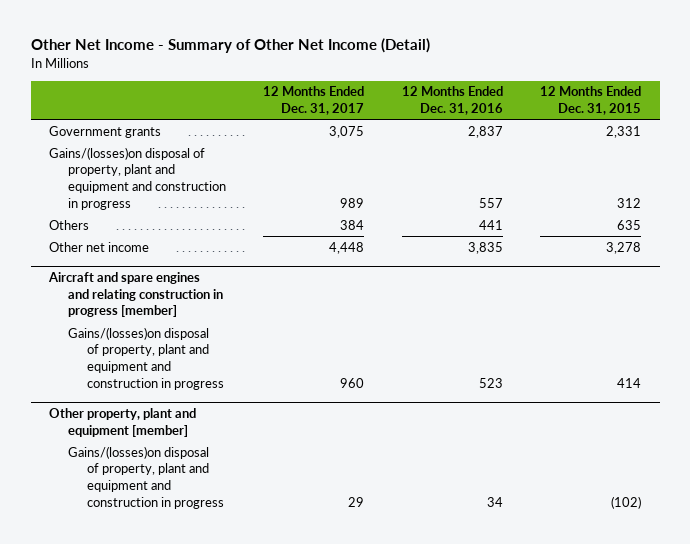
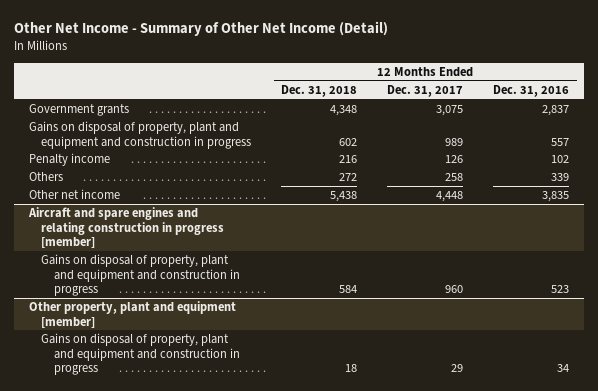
[539,86,641,115] 12 Months Ended Dec. 31, 2015 -> none
none -> [281,84,358,97] Dec. 31, 2018
[49,146,227,210] Gains/(losses)on disposal of property, plant and equipment and construction in progress -> [28,121,252,149] Gains on disposal of property, plant and equipment and construction in progress
none -> [28,153,110,167] Penalty income
[340,219,365,230] 384 -> [445,173,464,182] 258
[478,219,503,230] 441 -> [551,173,570,182] 339
[68,326,225,390] Gains/(losses)on disposal of property, plant and equipment and construction in progress -> [41,254,241,297] Gains on disposal of property, plant and equipment and construction in progress
[68,445,225,509] Gains/(losses)on disposal of property, plant and equipment and construction in progress -> [41,333,241,376] Gains on disposal of property, plant and equipment and construction in progress

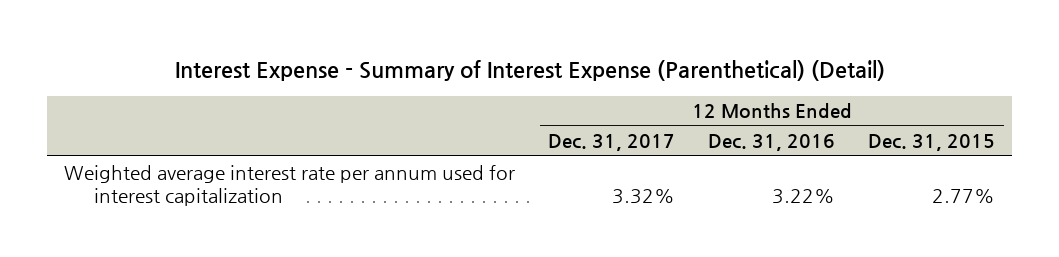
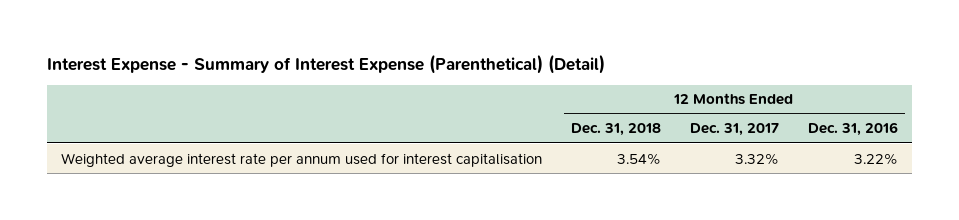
[868,134,996,152] Dec. 31, 2015 -> none
none -> [570,123,661,137] Dec. 31, 2018
[63,164,515,206] Weighted average interest rate per annum used for interest capitalization -> [61,152,543,167] Weighted average interest rate per annum used for interest capitalisation

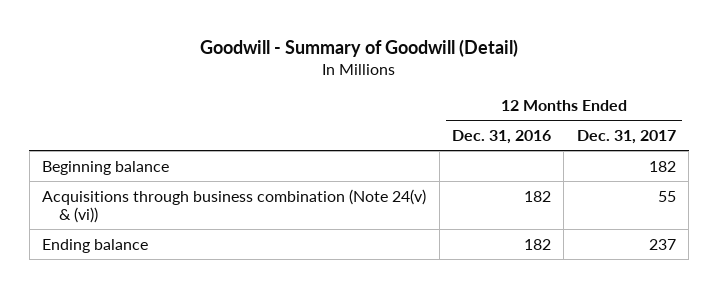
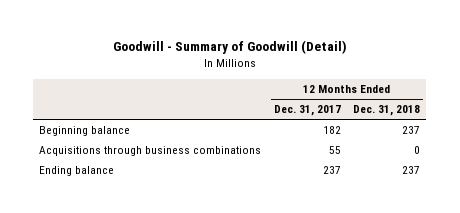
[451,130,551,145] Dec. 31, 2016 -> none
none -> [353,105,421,117] Dec. 31, 2018
[42,188,427,223] Acquisitions through business combination (Note 24(v) & (vi)) -> [39,146,262,157] Acquisitions through business combinations

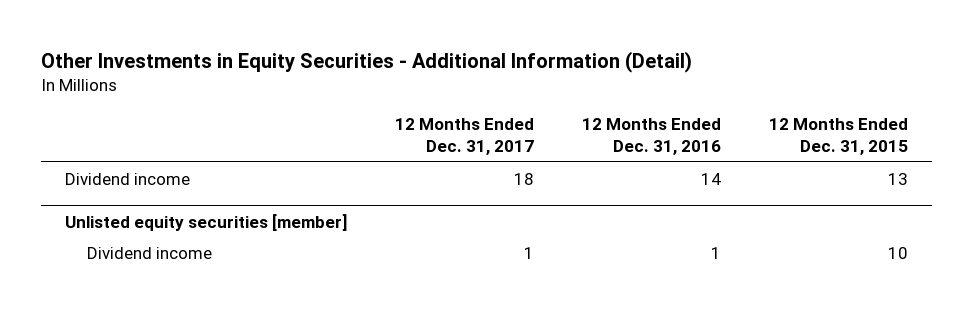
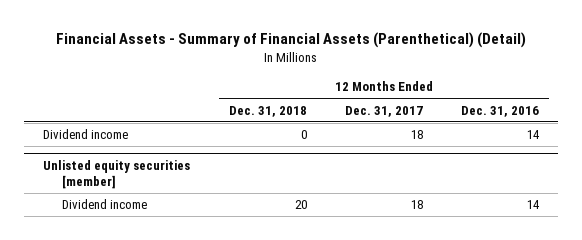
[41,51,693,74] Other Investments in Equity Securities - Additional Information (Detail) -> [56,32,527,49] Financial Assets - Summary of Financial Assets (Parenthetical) (Detail)
[768,118,908,156] 12 Months Ended Dec. 31, 2015 -> none
none -> [228,105,307,117] Dec. 31, 2018
[524,246,535,259] 1 -> [410,200,423,210] 18
[711,246,722,259] 1 -> [527,200,541,210] 14

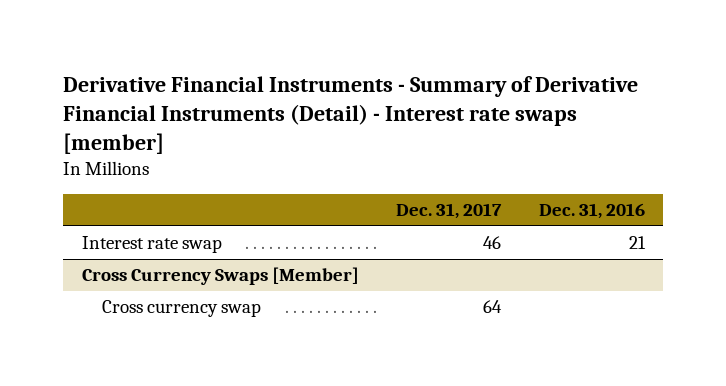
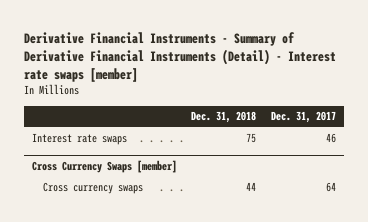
[538,203,645,220] Dec. 31, 2016 -> none
none -> [191,111,257,124] Dec. 31, 2018
[81,236,222,254] Interest rate swap -> [31,133,127,146] Interest rate swaps
[81,267,359,286] Cross Currency Swaps [Member] -> [31,160,177,174] Cross Currency Swaps [member]
[102,300,262,318] Cross currency swap -> [43,182,144,195] Cross currency swaps

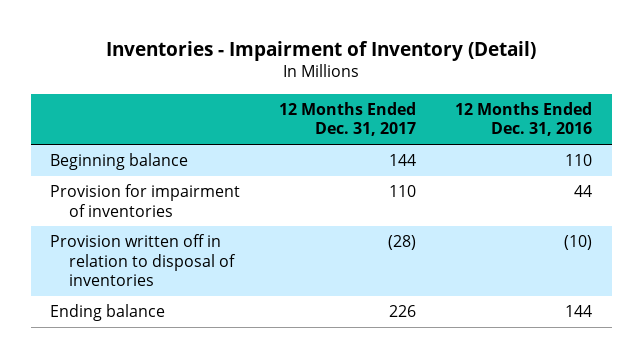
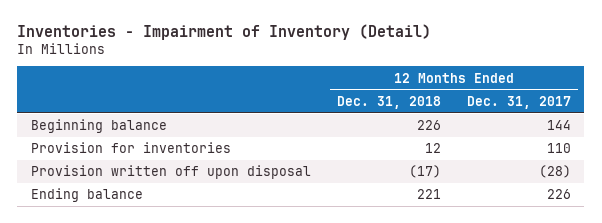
[455,101,593,137] 12 Months Ended Dec. 31, 2016 -> none
none -> [336,95,441,109] Dec. 31, 2018
[50,184,241,217] Provision for impairment of inventories -> [30,142,231,154] Provision for inventories
[50,234,237,287] Provision written off in relation to disposal of inventories -> [30,165,311,180] Provision written off upon disposal

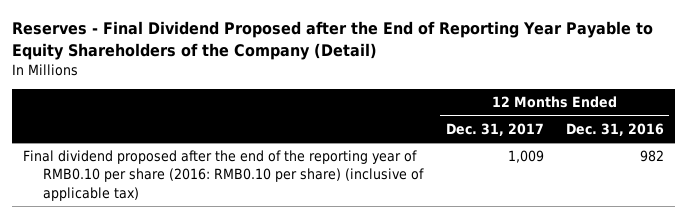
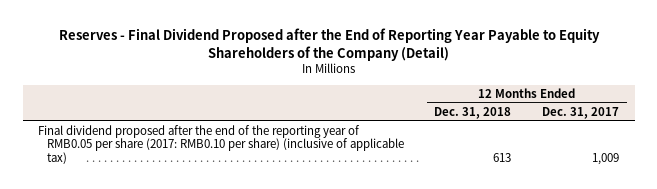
[565,122,664,136] Dec. 31, 2016 -> none
none -> [434,106,512,119] Dec. 31, 2018
[22,150,425,201] Final dividend proposed after the end of the reporting year of RMB0.10 per share (2016: RMB0.10 per share) (inclusive of applicable tax) -> [38,125,404,164] Final dividend proposed after the end of the reporting year of RMB0.05 per share (2017: RMB0.10 per share) (inclusive of applicable tax)

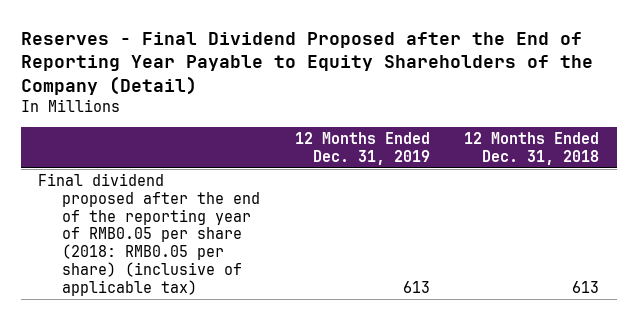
[542,106,620,119] Dec. 31, 2017 -> none
none -> [294,131,430,165] 12 Months Ended Dec. 31, 2019
[38,125,404,164] Final dividend proposed after the end of the reporting year of RMB0.05 per share (2017: RMB0.10 per share) (inclusive of applicable tax) -> [38,172,260,296] Final dividend proposed after the end of the reporting year of RMB0.05 per share (2018: RMB0.05 per share) (inclusive of applicable tax)

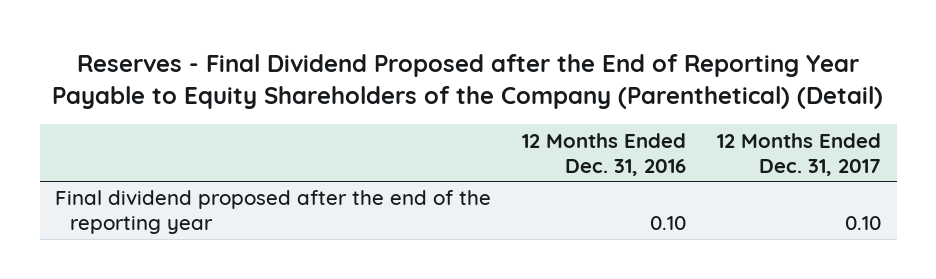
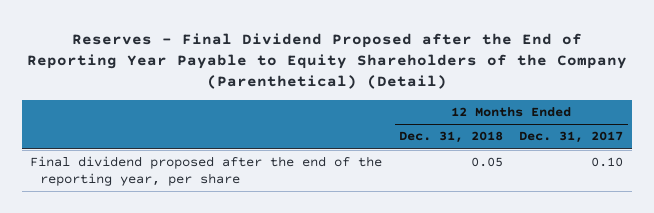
[522,132,687,176] 12 Months Ended Dec. 31, 2016 -> none
none -> [398,131,503,144] Dec. 31, 2018
[55,190,492,235] Final dividend proposed after the end of the reporting year -> [30,156,383,187] Final dividend proposed after the end of the reporting year, per share

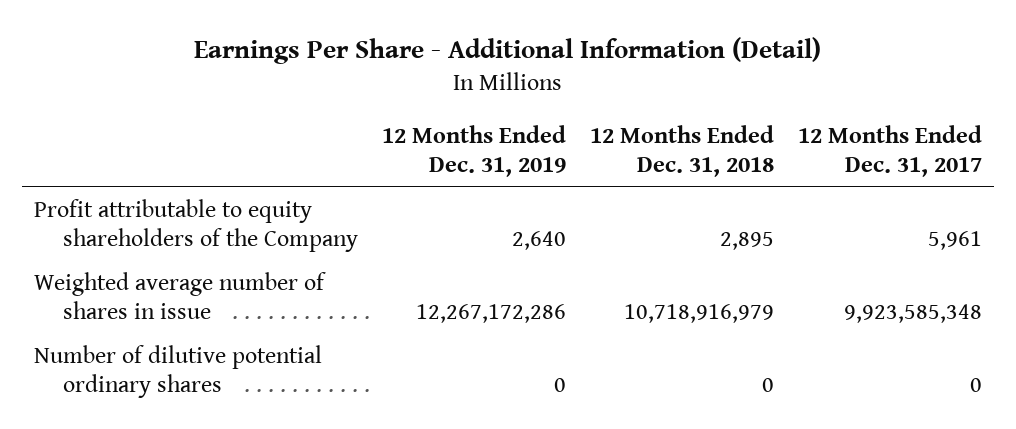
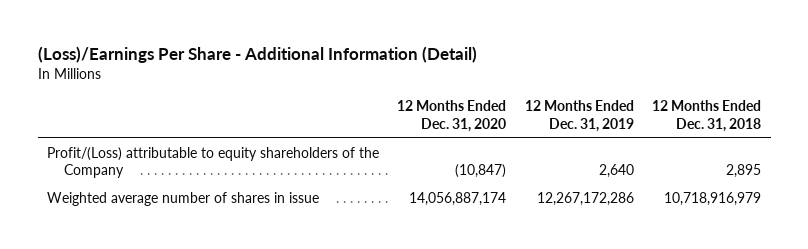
[193,37,821,65] Earnings Per Share - Additional Information (Detail) -> [37,45,477,63] (Loss)/Earnings Per Share - Additional Information (Detail)
[798,125,983,178] 12 Months Ended Dec. 31, 2017 -> none
none -> [397,100,507,133] 12 Months Ended Dec. 31, 2020
[33,199,359,253] Profit attributable to equity shareholders of the Company -> [46,146,379,179] Profit/(Loss) attributable to equity shareholders of the Company
[33,345,322,399] Number of dilutive potential ordinary shares -> none

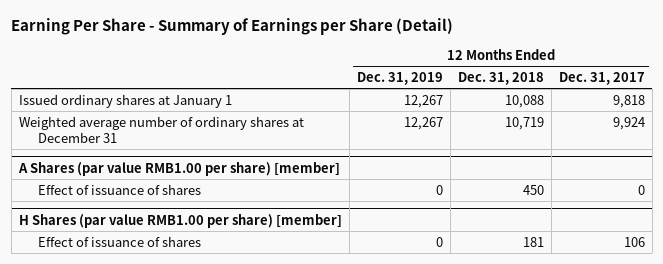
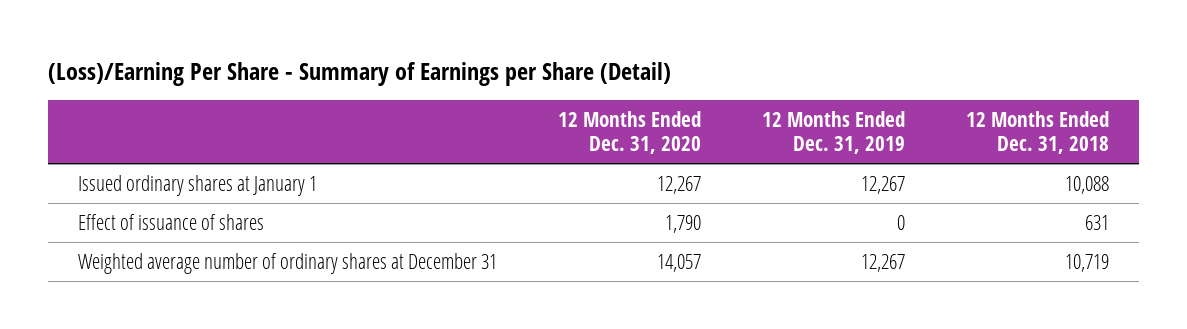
[11,18,454,36] Earning Per Share - Summary of Earnings per Share (Detail) -> [47,61,671,86] (Loss)/Earning Per Share - Summary of Earnings per Share (Detail)
[558,71,645,85] Dec. 31, 2017 -> none
none -> [558,111,702,155] 12 Months Ended Dec. 31, 2020
none -> [78,213,265,230] Effect of issuance of shares
[17,161,340,176] A Shares (par value RMB1.00 per share) [member] -> none
[38,183,202,195] Effect of issuance of shares -> none
[18,213,342,228] H Shares (par value RMB1.00 per share) [member] -> none
[38,235,202,247] Effect of issuance of shares -> none

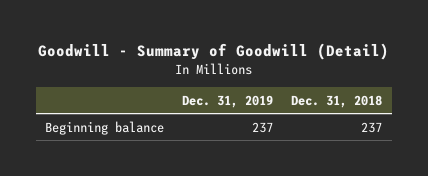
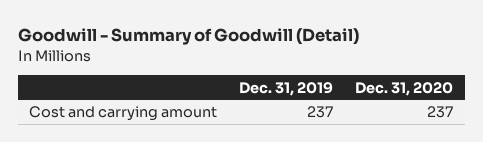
[291,94,383,108] Dec. 31, 2018 -> none
none -> [355,81,454,96] Dec. 31, 2020
[45,120,165,135] Beginning balance -> [29,106,218,122] Cost and carrying amount

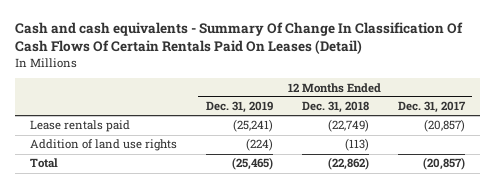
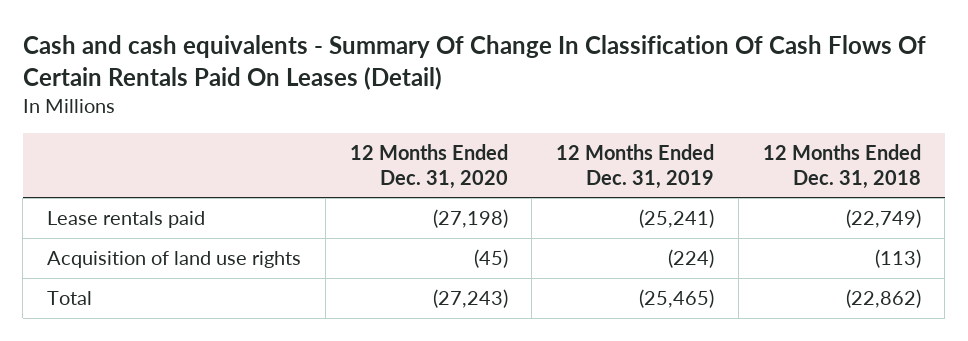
[398,101,467,114] Dec. 31, 2017 -> none
none -> [349,144,508,189] 12 Months Ended Dec. 31, 2020
[29,139,177,152] Addition of land use rights -> [47,251,302,269] Acquisition of land use rights

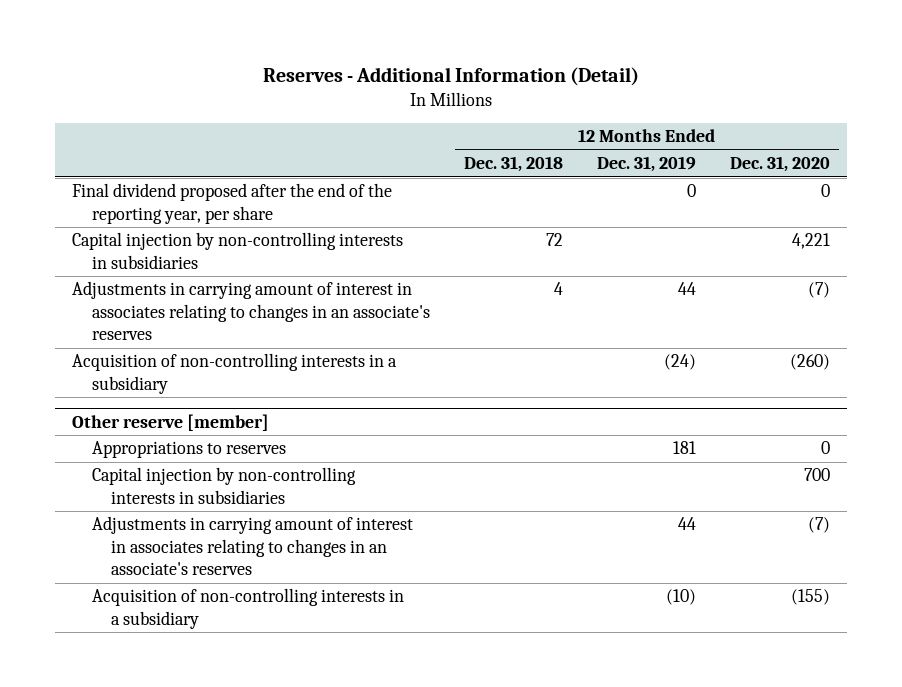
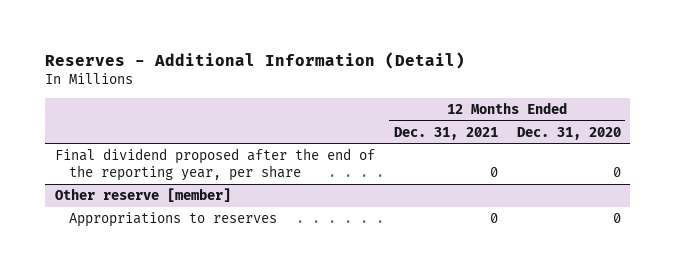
[463,156,563,173] Dec. 31, 2018 -> none
[596,156,696,173] Dec. 31, 2019 -> none
none -> [393,126,498,140] Dec. 31, 2021
[72,232,404,269] Capital injection by non-controlling interests in subsidiaries -> none
[72,281,430,341] Adjustments in carrying amount of interest in associates relating to changes in an associate's reserves -> none
[72,353,398,394] Acquisition of non-controlling interests in a subsidiary -> none
[91,467,356,504] Capital injection by non-controlling interests in subsidiaries -> none
[91,516,413,576] Adjustments in carrying amount of interest in associates relating to changes in an associate's reserves -> none
[91,588,404,629] Acquisition of non-controlling interests in a subsidiary -> none

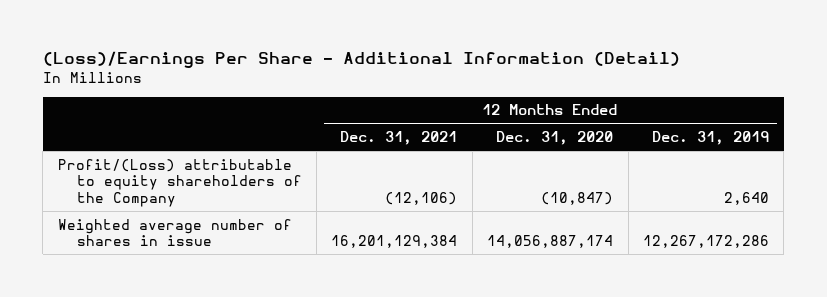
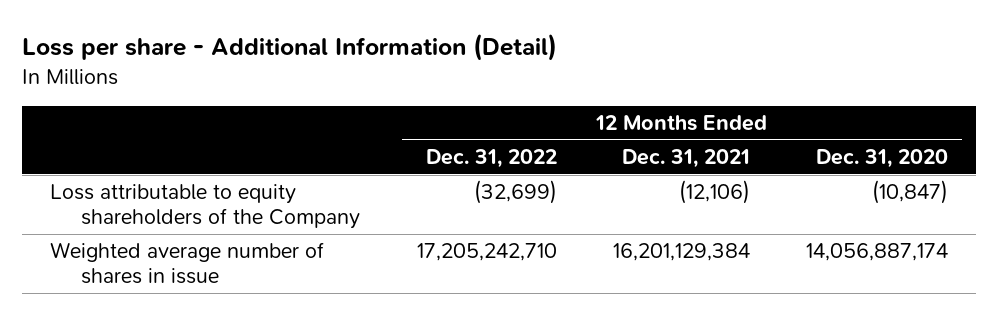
[42,51,680,69] (Loss)/Earnings Per Share - Additional Information (Detail) -> [22,33,558,62] Loss per share - Additional Information (Detail)
[652,131,770,146] Dec. 31, 2019 -> none
none -> [425,148,557,168] Dec. 31, 2022
[57,158,302,207] Profit/(Loss) attributable to equity shareholders of the Company -> [50,184,361,230] Loss attributable to equity shareholders of the Company

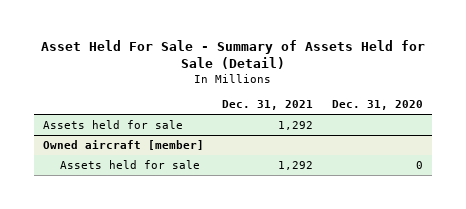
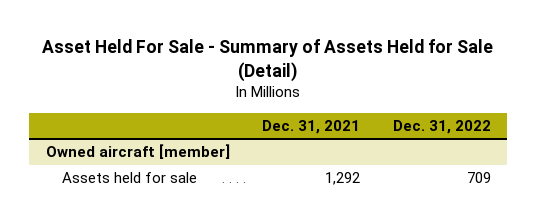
[331,100,423,111] Dec. 31, 2020 -> none
none -> [392,119,491,134] Dec. 31, 2022
[43,120,184,130] Assets held for sale -> none

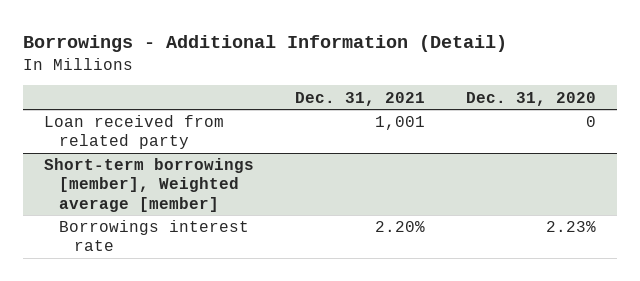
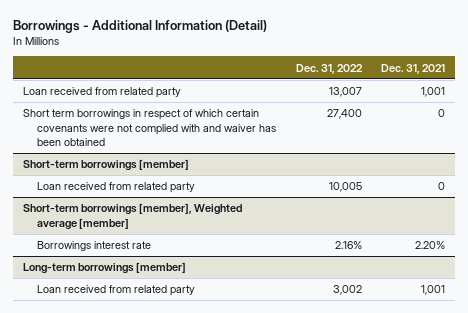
[466,91,597,106] Dec. 31, 2020 -> none
none -> [295,63,363,74] Dec. 31, 2022
none -> [22,109,276,146] Short term borrowings in respect of which certain covenants were not complied with and waiver has been obtained
none -> [22,159,189,172] Short-term borrowings [member]
none -> [36,182,195,194] Loan received from related party
none -> [22,262,186,275] Long-term borrowings [member]
none -> [36,285,195,297] Loan received from related party

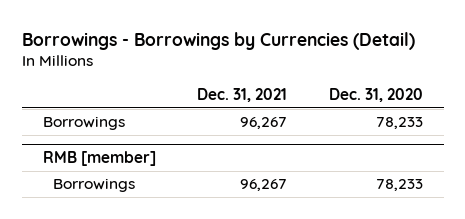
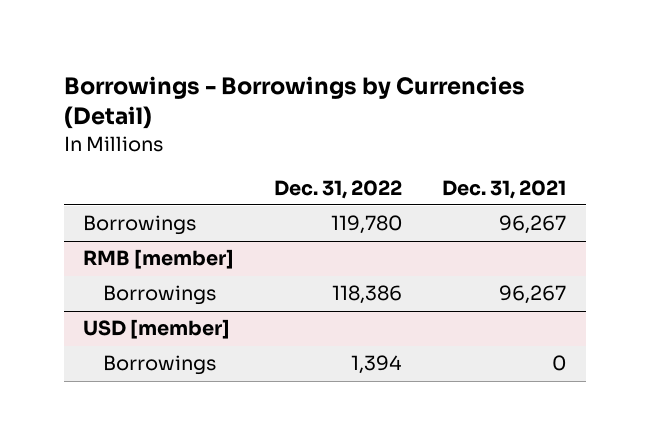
[328,88,423,103] Dec. 31, 2020 -> none
none -> [274,179,403,199] Dec. 31, 2022
none -> [83,319,231,340] USD [member]
none -> [103,355,217,376] Borrowings

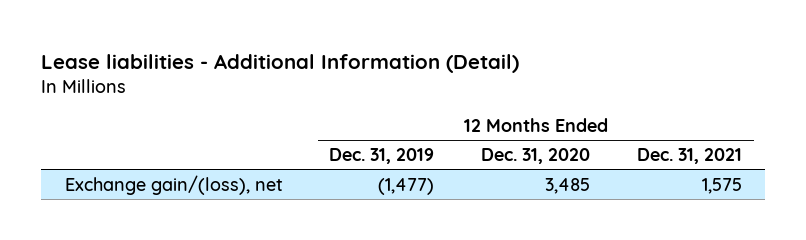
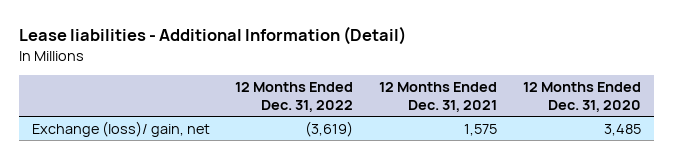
[329,147,435,164] Dec. 31, 2019 -> none
none -> [235,81,354,112] 12 Months Ended Dec. 31, 2022
[64,174,283,195] Exchange gain/(loss), net -> [31,120,210,137] Exchange (loss)/ gain, net

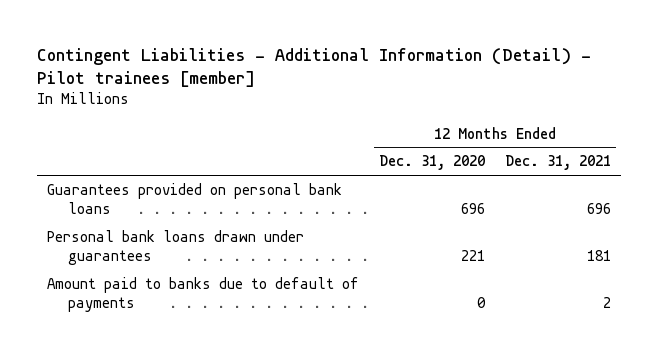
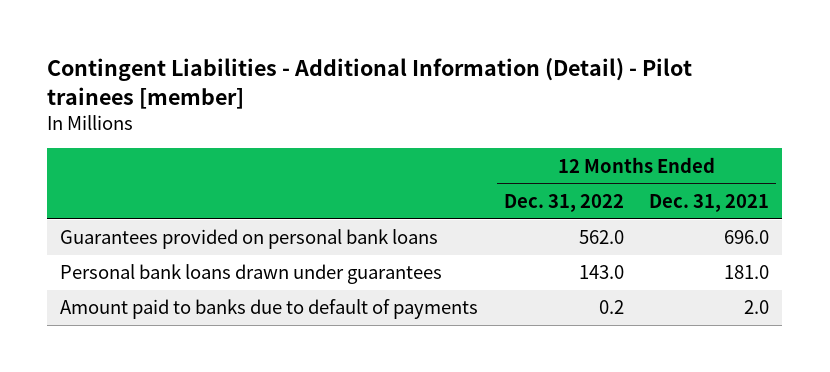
[379,155,486,171] Dec. 31, 2020 -> none
none -> [503,194,624,213] Dec. 31, 2022
[587,203,612,215] 696 -> [724,230,770,245] 696.0
[587,250,612,262] 181 -> [724,265,770,280] 181.0
[603,297,612,309] 2 -> [744,300,770,315] 2.0

